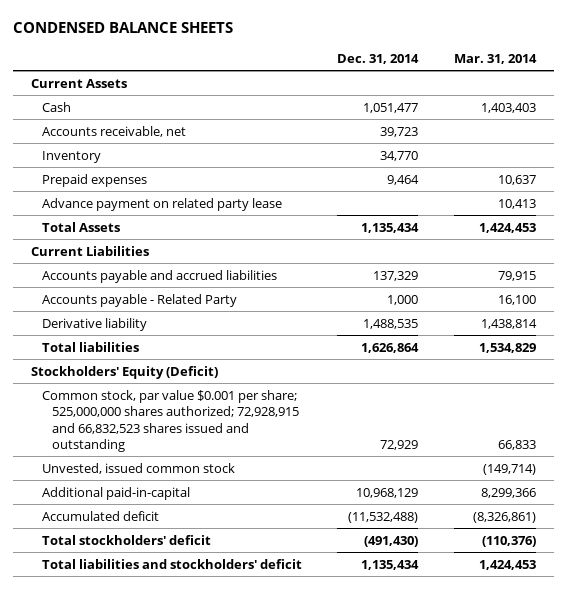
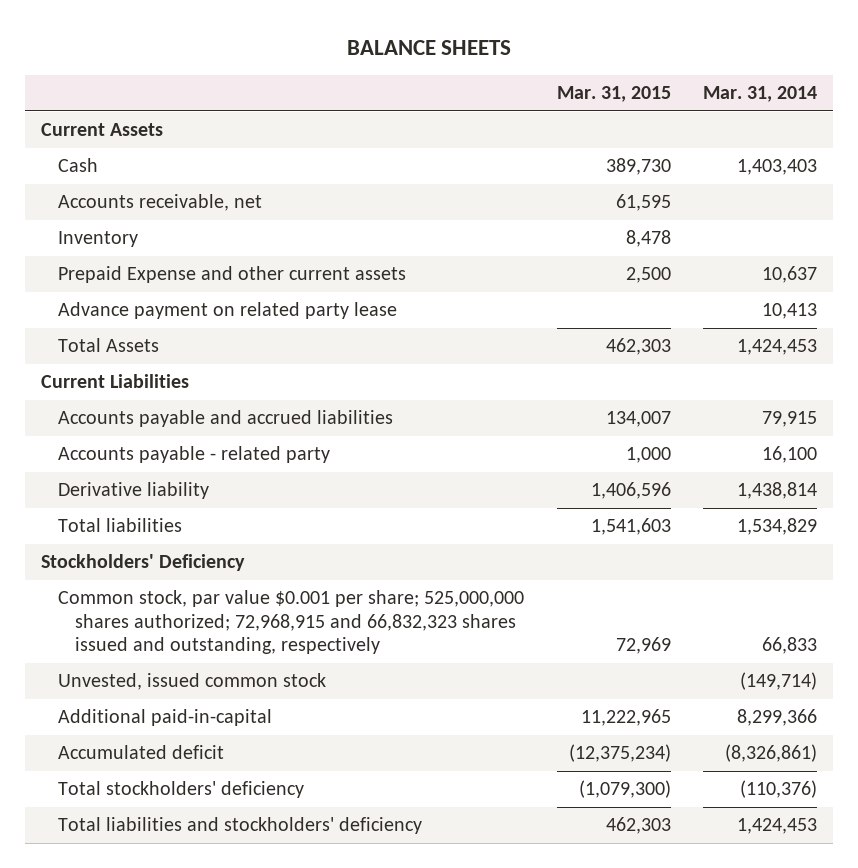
[12,22,233,34] CONDENSED BALANCE SHEETS -> [347,40,512,56] BALANCE SHEETS
[337,53,420,64] Dec. 31, 2014 -> none
none -> [556,86,671,103] Mar. 31, 2015
[41,173,147,187] Prepaid expenses -> [58,266,407,284] Prepaid Expense and other current assets
[41,293,237,307] Accounts payable - Related Party -> [58,446,331,464] Accounts payable - related party
[30,365,218,379] Stockholders' Equity (Deficit) -> [41,554,246,572] Stockholders' Deficiency
[41,389,300,453] Common stock, par value $0.001 per share; 525,000,000 shares authorized; 72,928,915 and 66,832,523 shares issued and outstanding -> [58,590,525,655] Common stock, par value $0.001 per share; 525,000,000 shares authorized; 72,968,915 and 66,832,323 shares issued and outstanding, respectively
[41,534,211,545] Total stockholders' deficit -> [58,781,305,799] Total stockholders' deficiency
[41,558,302,569] Total liabilities and stockholders' deficit -> [58,817,423,835] Total liabilities and stockholders' deficiency

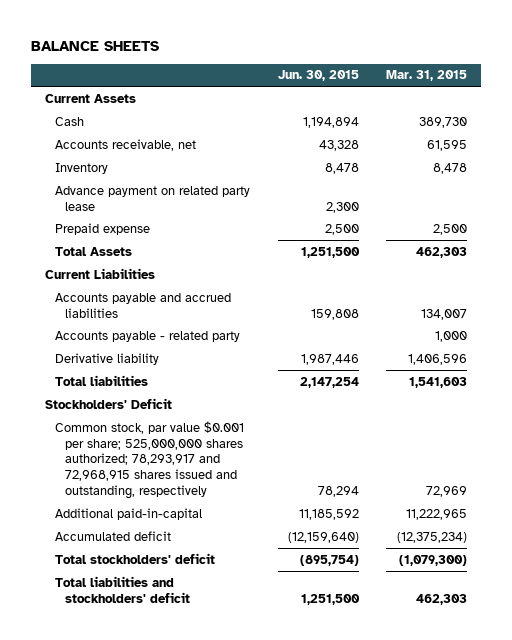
[702,86,817,103] Mar. 31, 2014 -> none
none -> [277,70,359,82] Jun. 30, 2015
[58,266,407,284] Prepaid Expense and other current assets -> none
none -> [54,222,150,235] Prepaid expense
[58,673,327,691] Unvested, issued common stock -> none
[41,554,246,572] Stockholders' Deficiency -> [44,397,172,409] Stockholders' Deficit
[58,590,525,655] Common stock, par value $0.001 per share; 525,000,000 shares authorized; 72,968,915 and 66,832,323 shares issued and outstanding, respectively -> [54,420,244,499] Common stock, par value $0.001 per share; 525,000,000 shares authorized; 78,293,917 and 72,968,915 shares issued and outstanding, respectively
[58,781,305,799] Total stockholders' deficiency -> [54,552,215,564] Total stockholders' deficit
[58,817,423,835] Total liabilities and stockholders' deficiency -> [54,575,191,603] Total liabilities and stockholders' deficit

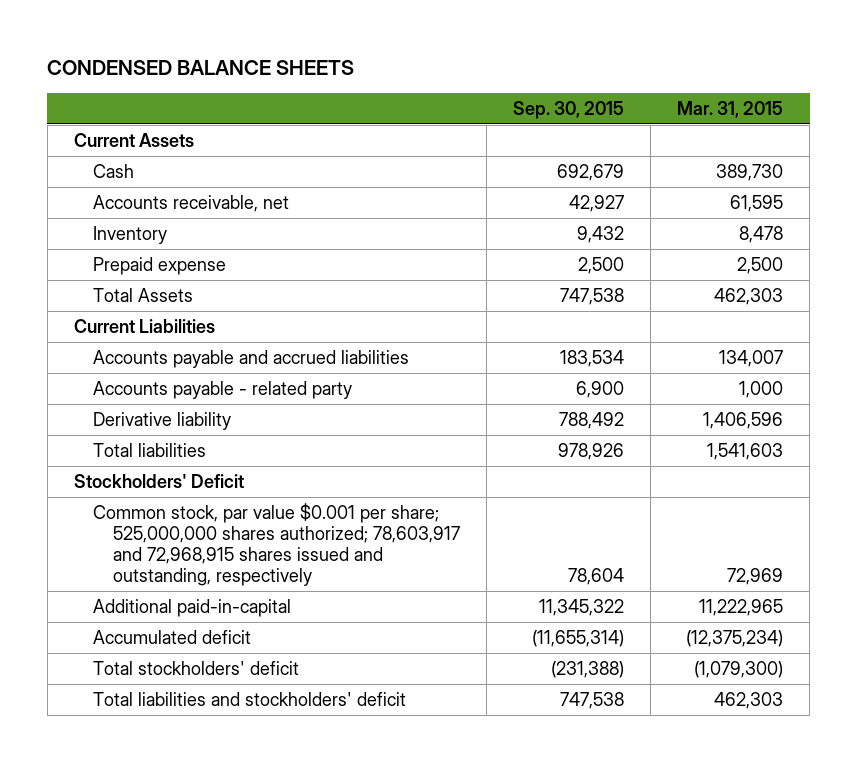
[30,40,159,51] BALANCE SHEETS -> [47,60,355,76] CONDENSED BALANCE SHEETS
[277,70,359,82] Jun. 30, 2015 -> none
none -> [512,100,624,119] Sep. 30, 2015
[54,185,250,211] Advance payment on related party lease -> none
[54,420,244,499] Common stock, par value $0.001 per share; 525,000,000 shares authorized; 78,293,917 and 72,968,915 shares issued and outstanding, respectively -> [93,502,460,587] Common stock, par value $0.001 per share; 525,000,000 shares authorized; 78,603,917 and 72,968,915 shares issued and outstanding, respectively

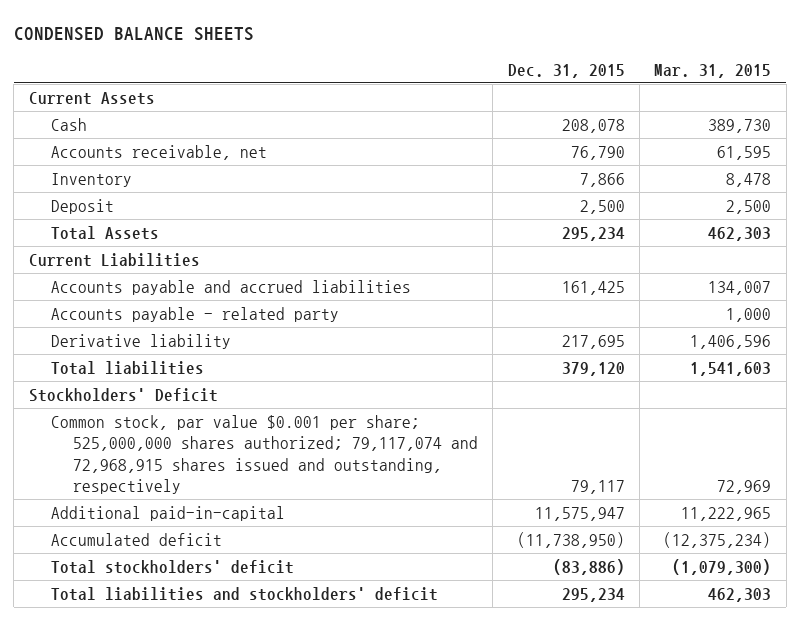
[512,100,624,119] Sep. 30, 2015 -> none
none -> [507,63,625,78] Dec. 31, 2015
[93,256,227,275] Prepaid expense -> [50,198,114,214] Deposit
[93,502,460,587] Common stock, par value $0.001 per share; 525,000,000 shares authorized; 78,603,917 and 72,968,915 shares issued and outstanding, respectively -> [50,414,479,494] Common stock, par value $0.001 per share; 525,000,000 shares authorized; 79,117,074 and 72,968,915 shares issued and outstanding, respectively

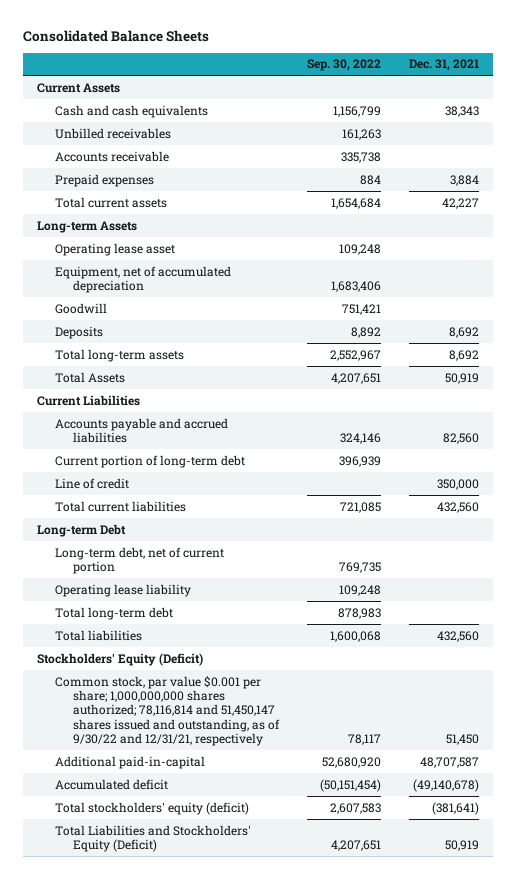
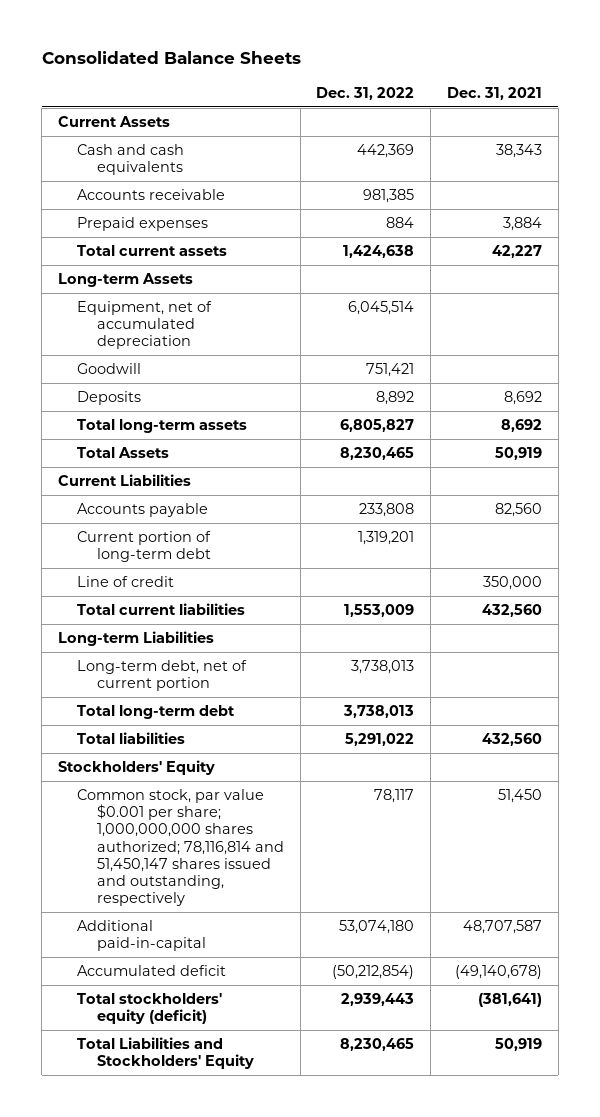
[306,59,381,72] Sep. 30, 2022 -> none
none -> [316,86,415,100] Dec. 31, 2022
[54,127,171,139] Unbilled receivables -> none
[54,242,175,256] Operating lease asset -> none
[54,417,228,443] Accounts payable and accrued liabilities -> [77,503,209,518] Accounts payable
[36,523,126,537] Long-term Debt -> [57,631,214,647] Long-term Liabilities
[54,583,191,597] Operating lease liability -> none
[36,652,203,666] Stockholders' Equity (Deficit) -> [57,760,215,776] Stockholders' Equity
[54,675,281,746] Common stock, par value $0.001 per share; 1,000,000,000 shares authorized; 78,116,814 and 51,450,147 shares issued and outstanding, as of 9/30/22 and 12/31/21, respectively -> [77,789,284,907] Common stock, par value $0.001 per share; 1,000,000,000 shares authorized; 78,116,814 and 51,450,147 shares issued and outstanding, respectively
[54,824,251,852] Total Liabilities and Stockholders' Equity (Deficit) -> [77,1037,254,1070] Total Liabilities and Stockholders' Equity

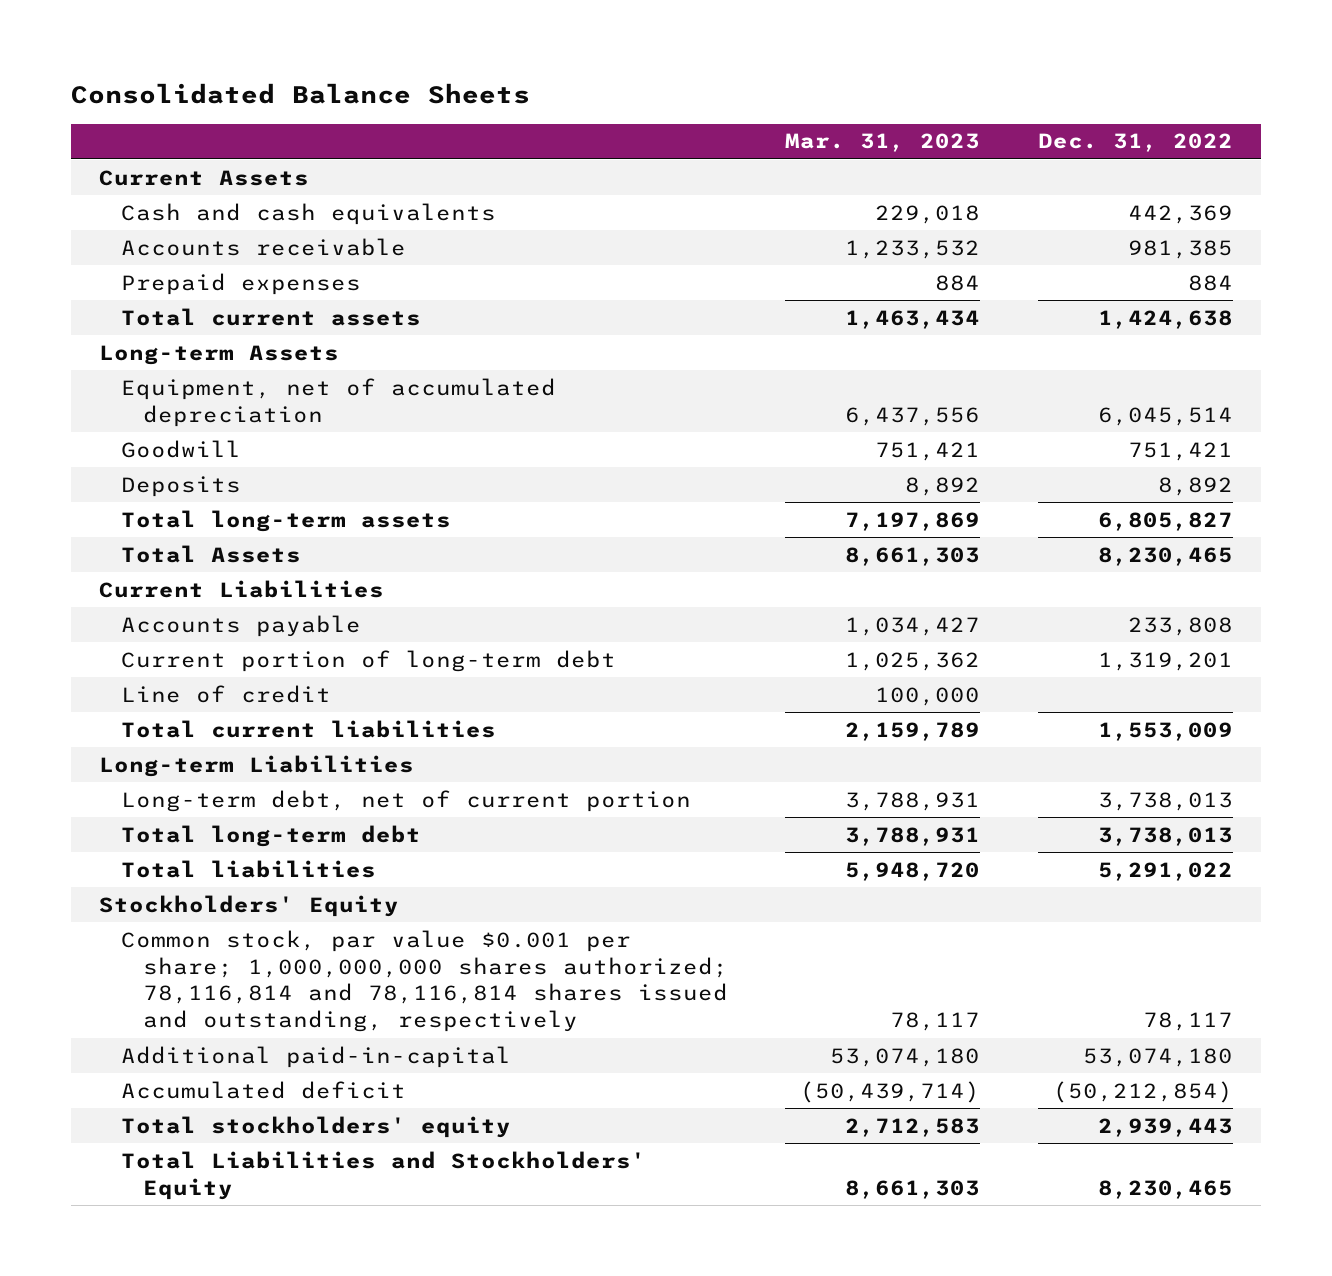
[447,86,543,100] Dec. 31, 2021 -> none
none -> [785,133,981,153] Mar. 31, 2023
[77,789,284,907] Common stock, par value $0.001 per share; 1,000,000,000 shares authorized; 78,116,814 and 51,450,147 shares issued and outstanding, respectively -> [121,929,729,1033] Common stock, par value $0.001 per share; 1,000,000,000 shares authorized; 78,116,814 and 78,116,814 shares issued and outstanding, respectively
[77,993,223,1025] Total stockholders' equity (deficit) -> [121,1115,512,1138] Total stockholders' equity

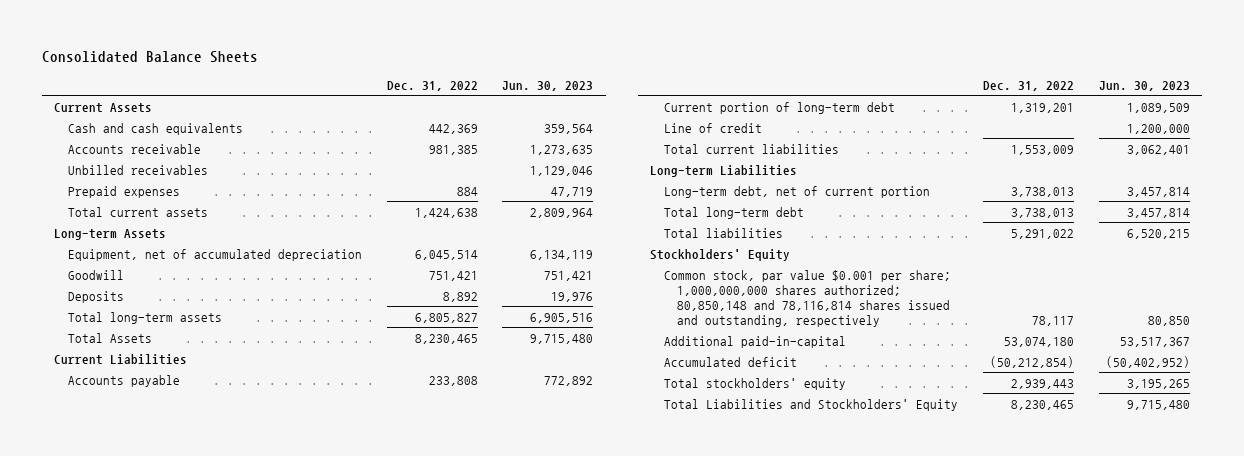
[785,133,981,153] Mar. 31, 2023 -> none
none -> [502,80,594,91] Jun. 30, 2023
none -> [67,164,208,175] Unbilled receivables
[121,929,729,1033] Common stock, par value $0.001 per share; 1,000,000,000 shares authorized; 78,116,814 and 78,116,814 shares issued and outstanding, respectively -> [663,269,951,328] Common stock, par value $0.001 per share; 1,000,000,000 shares authorized; 80,850,148 and 78,116,814 shares issued and outstanding, respectively

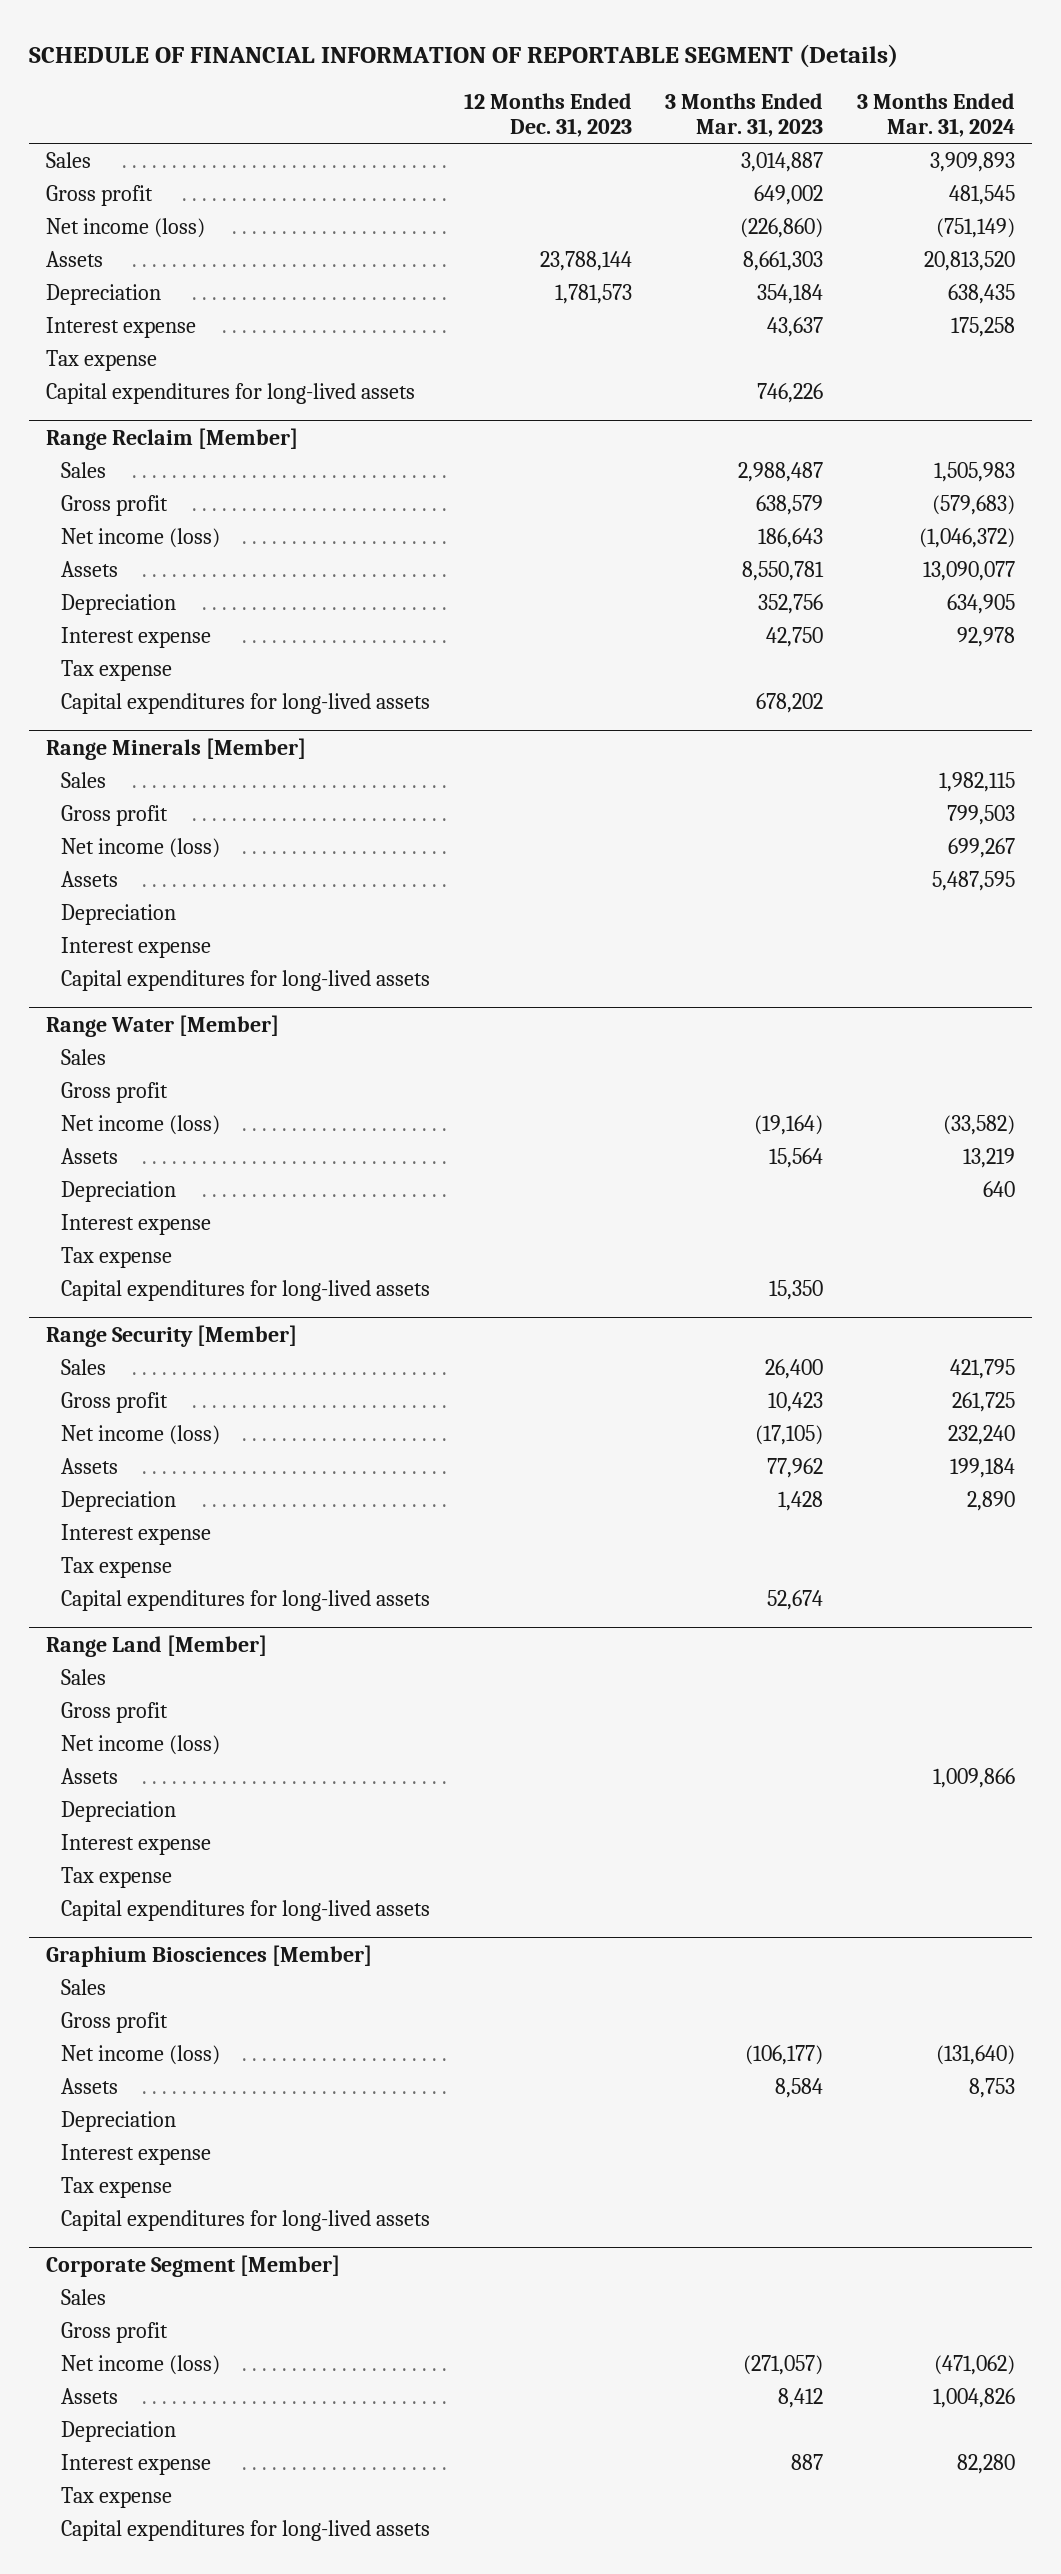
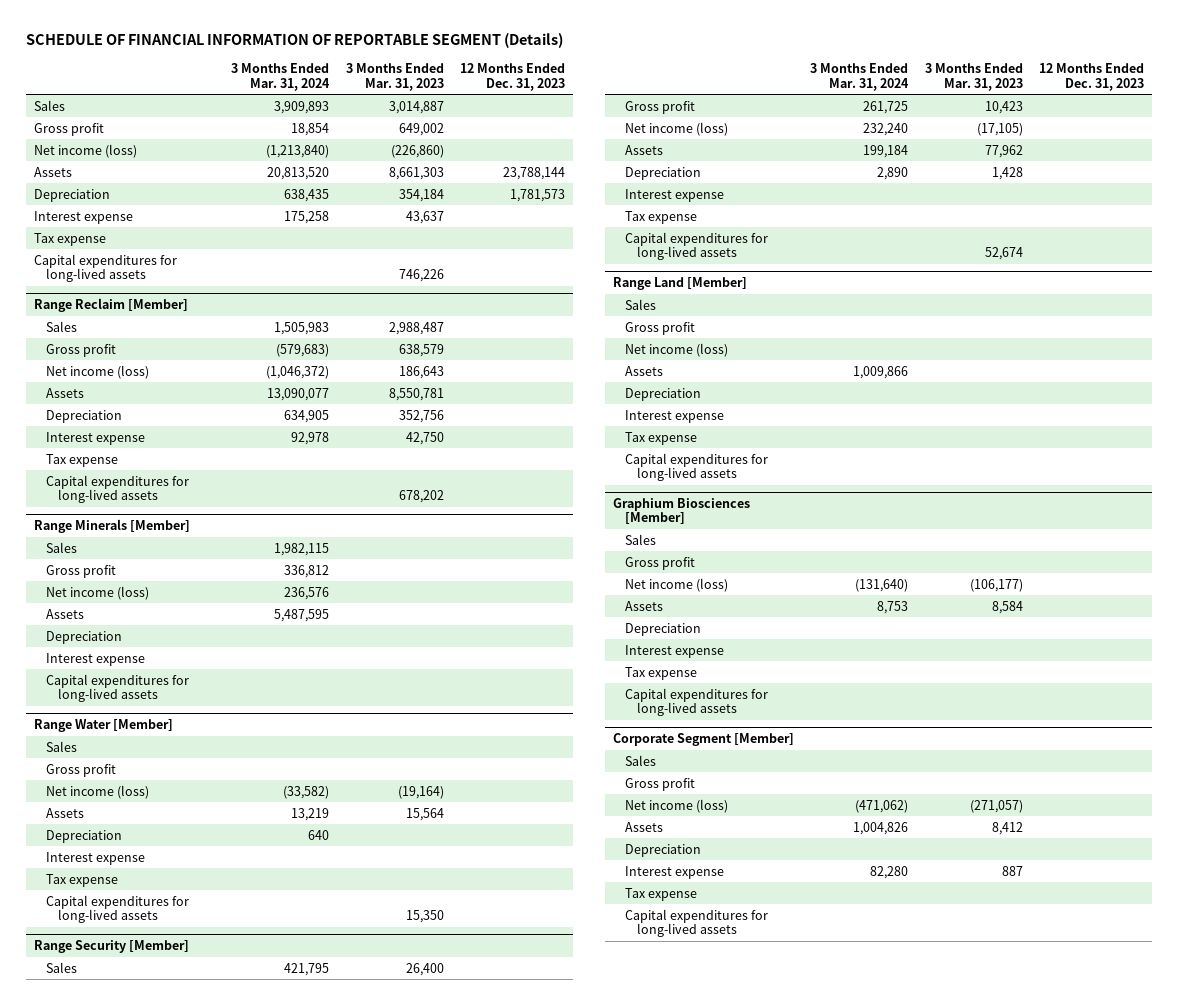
[948,185,1015,206] 481,545 -> [291,122,330,136] 18,854
[935,218,1015,239] (751,149) -> [266,144,330,158] (1,213,840)
[946,805,1015,826] 799,503 -> [284,564,330,578] 336,812
[947,838,1015,859] 699,267 -> [284,586,330,600] 236,576

